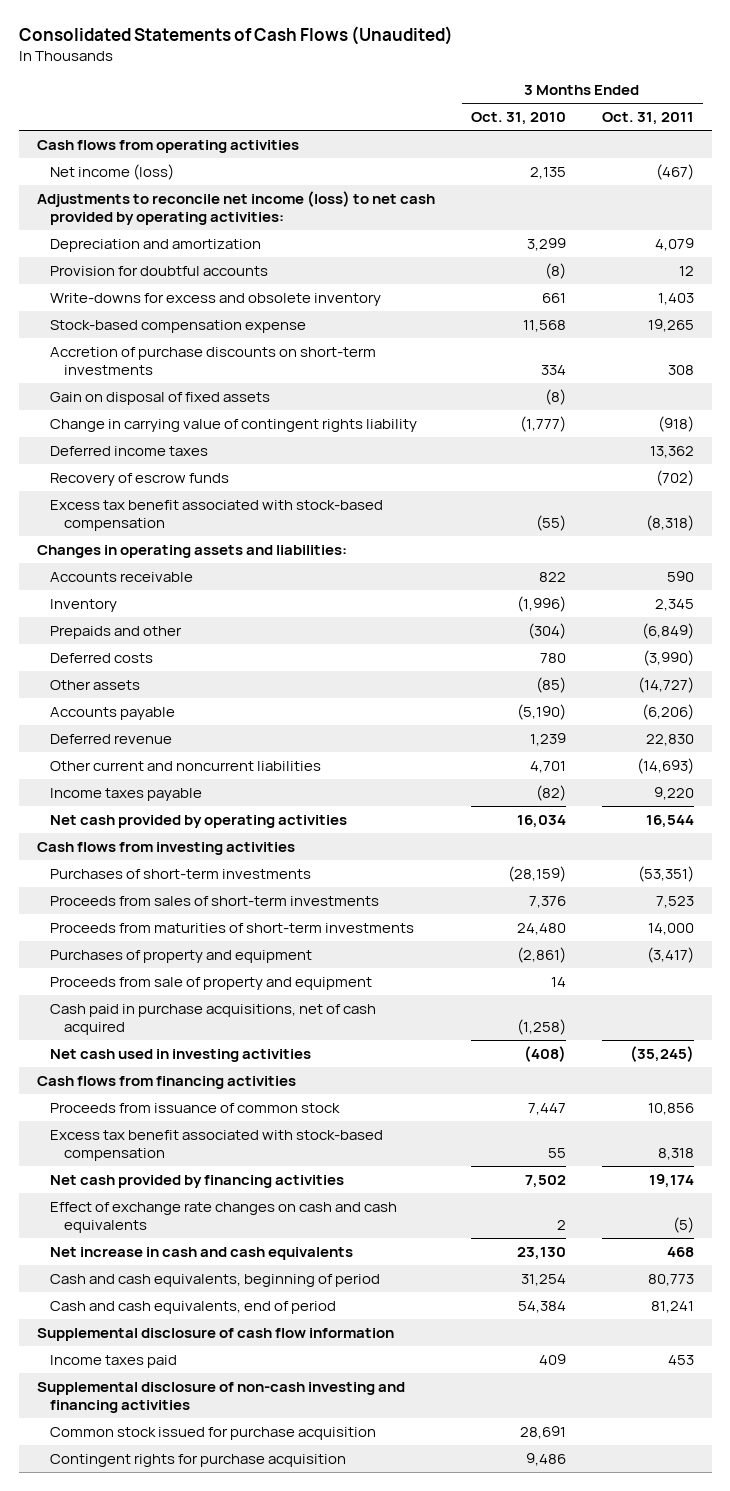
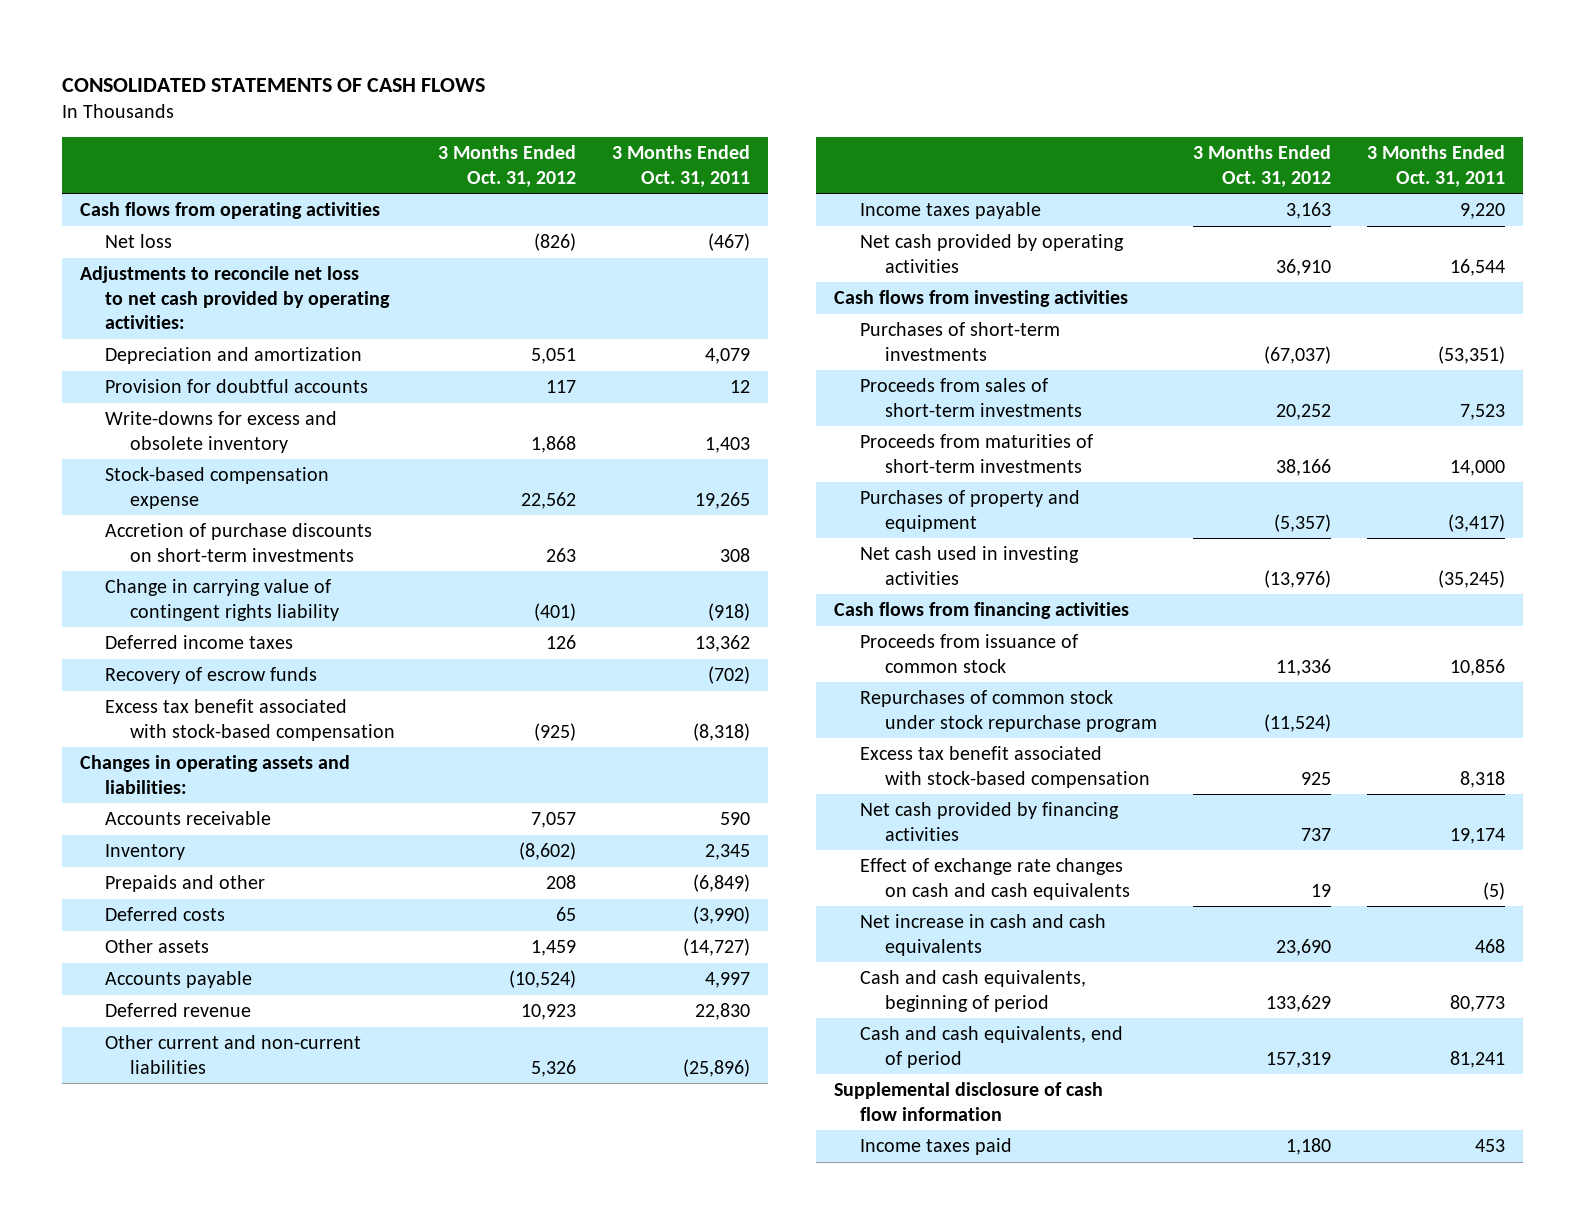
[18,26,453,46] Consolidated Statements of Cash Flows (Unaudited) -> [61,77,485,92] CONSOLIDATED STATEMENTS OF CASH FLOWS
[470,112,566,126] Oct. 31, 2010 -> none
none -> [438,145,577,187] 3 Months Ended Oct. 31, 2012
[50,163,175,180] Net income (loss) -> [105,234,173,249] Net loss
[36,190,435,226] Adjustments to reconcile net income (loss) to net cash provided by operating activities: -> [79,266,391,330] Adjustments to reconcile net loss to net cash provided by operating activities:
[50,391,271,405] Gain on disposal of fixed assets -> none
[641,703,694,720] (6,206) -> [705,972,751,989] 4,997
[50,760,322,771] Other current and noncurrent liabilities -> [105,1035,362,1074] Other current and non-current liabilities
[636,757,694,774] (14,693) -> [683,1058,751,1077] (25,896)
[50,976,373,990] Proceeds from sale of property and equipment -> none
[50,1003,377,1036] Cash paid in purchase acquisitions, net of cash acquired -> none
none -> [859,690,1157,732] Repurchases of common stock under stock repurchase program
[36,1381,405,1414] Supplemental disclosure of non-cash investing and financing activities -> none
[50,1426,377,1440] Common stock issued for purchase acquisition -> none
[50,1453,347,1467] Contingent rights for purchase acquisition -> none

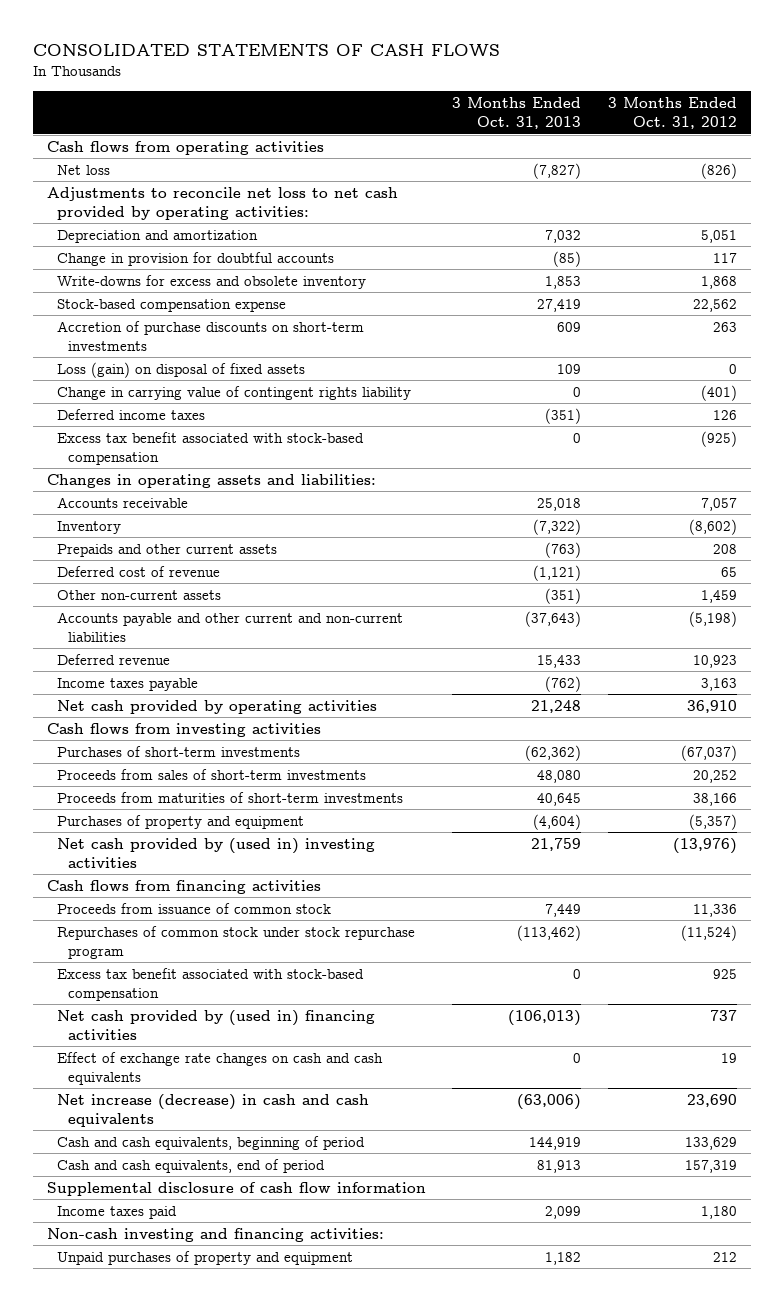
[612,145,751,187] 3 Months Ended Oct. 31, 2011 -> none
none -> [452,96,582,130] 3 Months Ended Oct. 31, 2013
[105,379,369,394] Provision for doubtful accounts -> [57,251,335,266] Change in provision for doubtful accounts
none -> [57,361,306,378] Loss (gain) on disposal of fixed assets
[105,667,318,685] Recovery of escrow funds -> none
[105,971,253,989] Accounts payable -> none
[105,875,266,893] Prepaids and other -> [57,543,278,557] Prepaids and other current assets
[105,907,226,922] Deferred costs -> [57,565,221,577] Deferred cost of revenue
[105,939,210,954] Other assets -> [57,589,222,600] Other non-current assets
none -> [57,611,404,642] Accounts payable and other current and non-current liabilities
[105,1035,362,1074] Other current and non-current liabilities -> none
[859,546,1079,585] Net cash used in investing activities -> [57,837,376,868] Net cash provided by (used in) investing activities
[859,802,1119,841] Net cash provided by financing activities -> [57,1009,376,1040] Net cash provided by (used in) financing activities
[859,914,1106,956] Net increase in cash and cash equivalents -> [57,1093,370,1127] Net increase (decrease) in cash and cash equivalents
none -> [46,1227,384,1242] Non-cash investing and financing activities:
none -> [57,1250,354,1265] Unpaid purchases of property and equipment

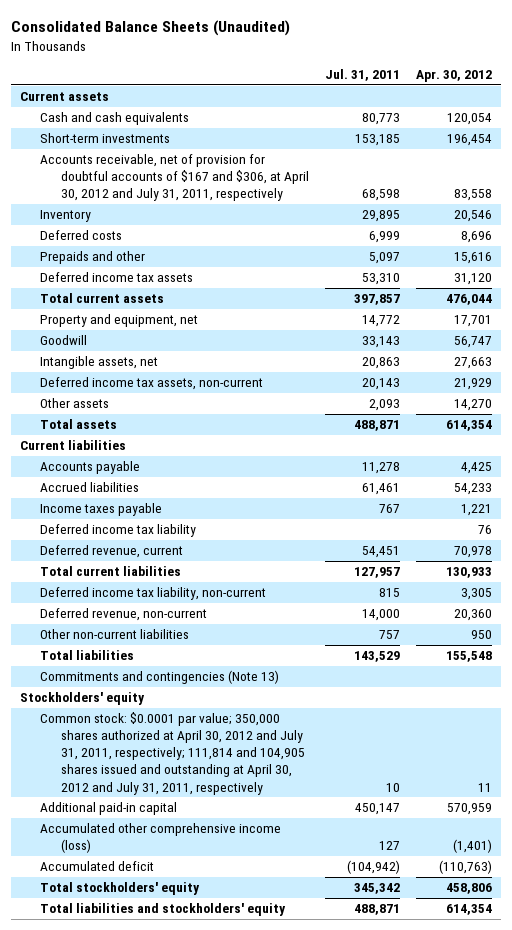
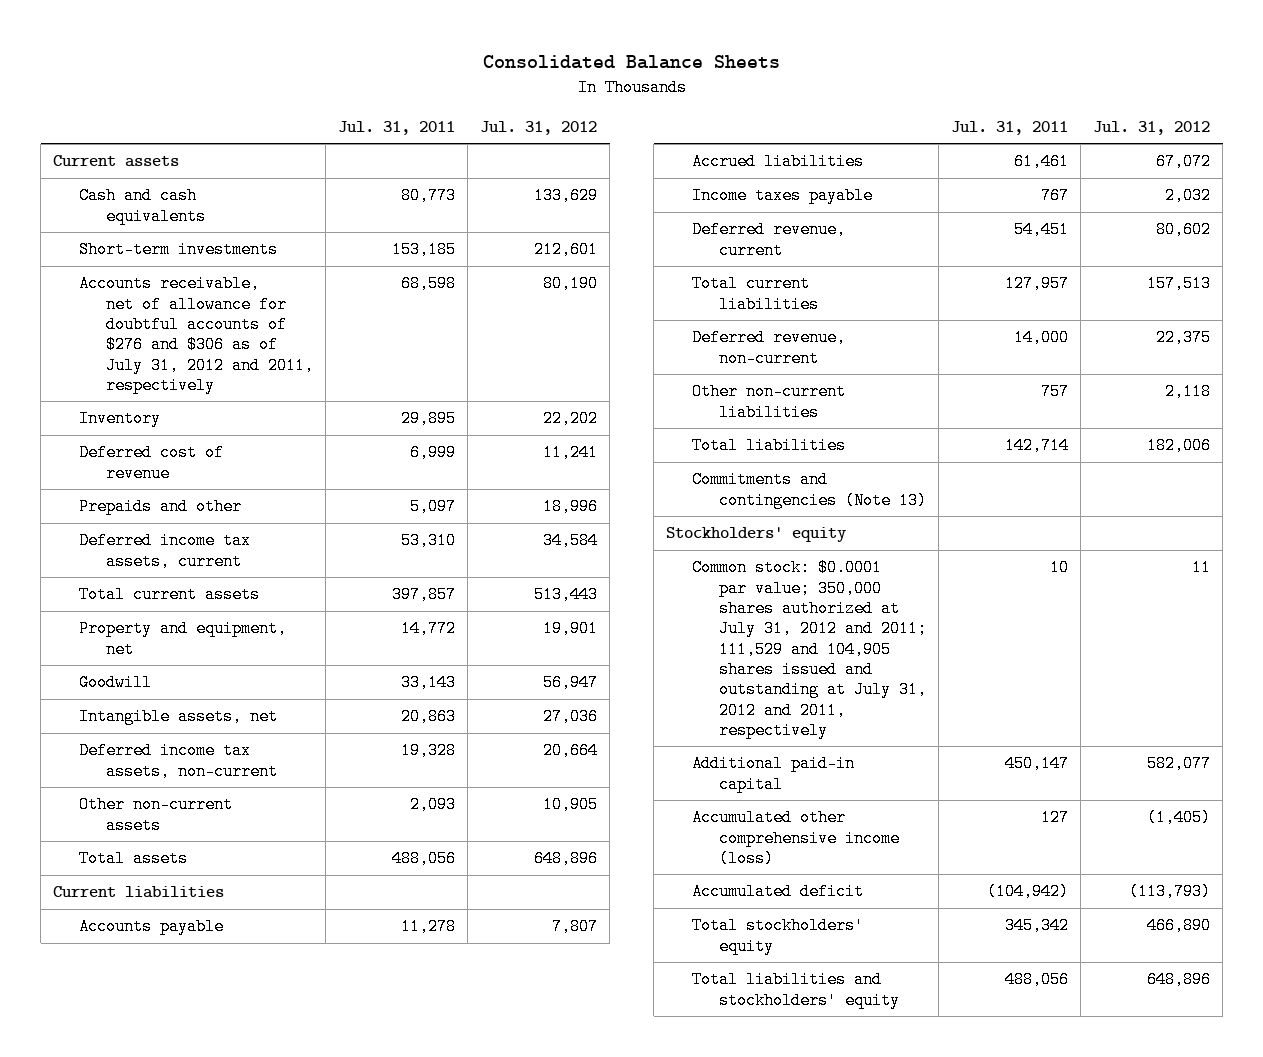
[11,20,291,37] Consolidated Balance Sheets (Unaudited) -> [482,55,780,70] Consolidated Balance Sheets
[416,70,493,83] Apr. 30, 2012 -> none
none -> [479,120,597,135] Jul. 31, 2012
[40,154,309,202] Accounts receivable, net of provision for doubtful accounts of $167 and $306, at April 30, 2012 and July 31, 2011, respectively -> [79,275,314,394] Accounts receivable, net of allowance for doubtful accounts of $276 and $306 as of July 31, 2012 and 2011, respectively
[40,230,123,241] Deferred costs -> [79,444,225,482] Deferred cost of revenue
[40,272,194,283] Deferred income tax assets -> [79,532,252,570] Deferred income tax assets, current
[362,378,401,391] 20,143 -> [400,742,456,760] 19,328
[40,398,110,409] Other assets -> [79,796,234,834] Other non-current assets
[354,420,401,432] 488,871 -> [391,850,456,868] 488,056
[40,524,197,538] Deferred income tax liability -> none
[40,587,267,601] Deferred income tax liability, non-current -> none
[354,651,401,663] 143,529 -> [1004,437,1069,455] 142,714
[40,712,305,795] Common stock: $0.0001 par value; 350,000 shares authorized at April 30, 2012 and July 31, 2011, respectively; 111,814 and 104,905 shares issued and outstanding at April 30, 2012 and July 31, 2011, respectively -> [692,559,927,739] Common stock: $0.0001 par value; 350,000 shares authorized at July 31, 2012 and 2011; 111,529 and 104,905 shares issued and outstanding at July 31, 2012 and 2011, respectively
[354,904,401,916] 488,871 -> [1004,971,1069,989] 488,056

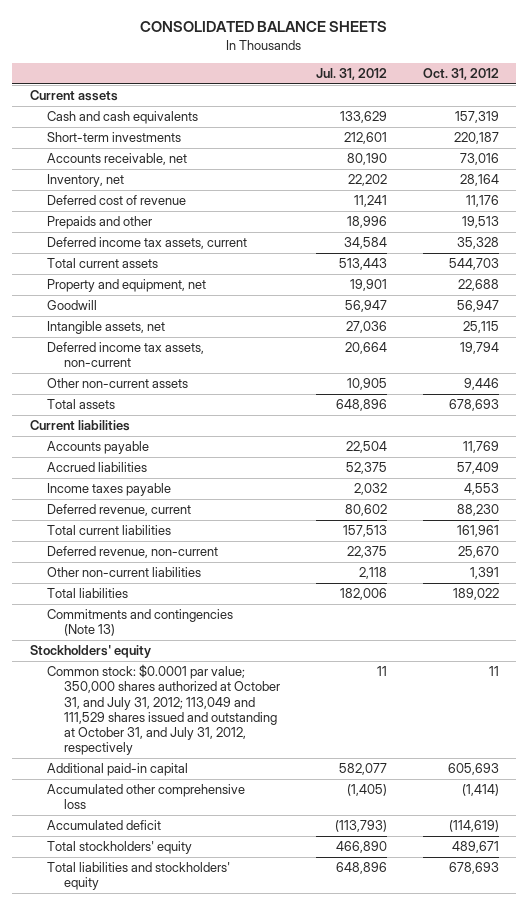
[482,55,780,70] Consolidated Balance Sheets -> [140,21,388,33] CONSOLIDATED BALANCE SHEETS
[337,120,455,135] Jul. 31, 2011 -> none
none -> [422,68,499,81] Oct. 31, 2012
[79,275,314,394] Accounts receivable, net of allowance for doubtful accounts of $276 and $306 as of July 31, 2012 and 2011, respectively -> [47,153,188,166] Accounts receivable, net
[79,410,162,428] Inventory -> [47,174,125,188] Inventory, net
[551,918,598,936] 7,807 -> [345,441,387,454] 22,504
[1155,153,1211,171] 67,072 -> [345,462,387,475] 52,375
[692,559,927,739] Common stock: $0.0001 par value; 350,000 shares authorized at July 31, 2012 and 2011; 111,529 and 104,905 shares issued and outstanding at July 31, 2012 and 2011, respectively -> [47,664,281,756] Common stock: $0.0001 par value; 350,000 shares authorized at October 31, and July 31, 2012; 113,049 and 111,529 shares issued and outstanding at October 31, and July 31, 2012, respectively
[692,809,900,867] Accumulated other comprehensive income (loss) -> [47,784,246,810] Accumulated other comprehensive loss

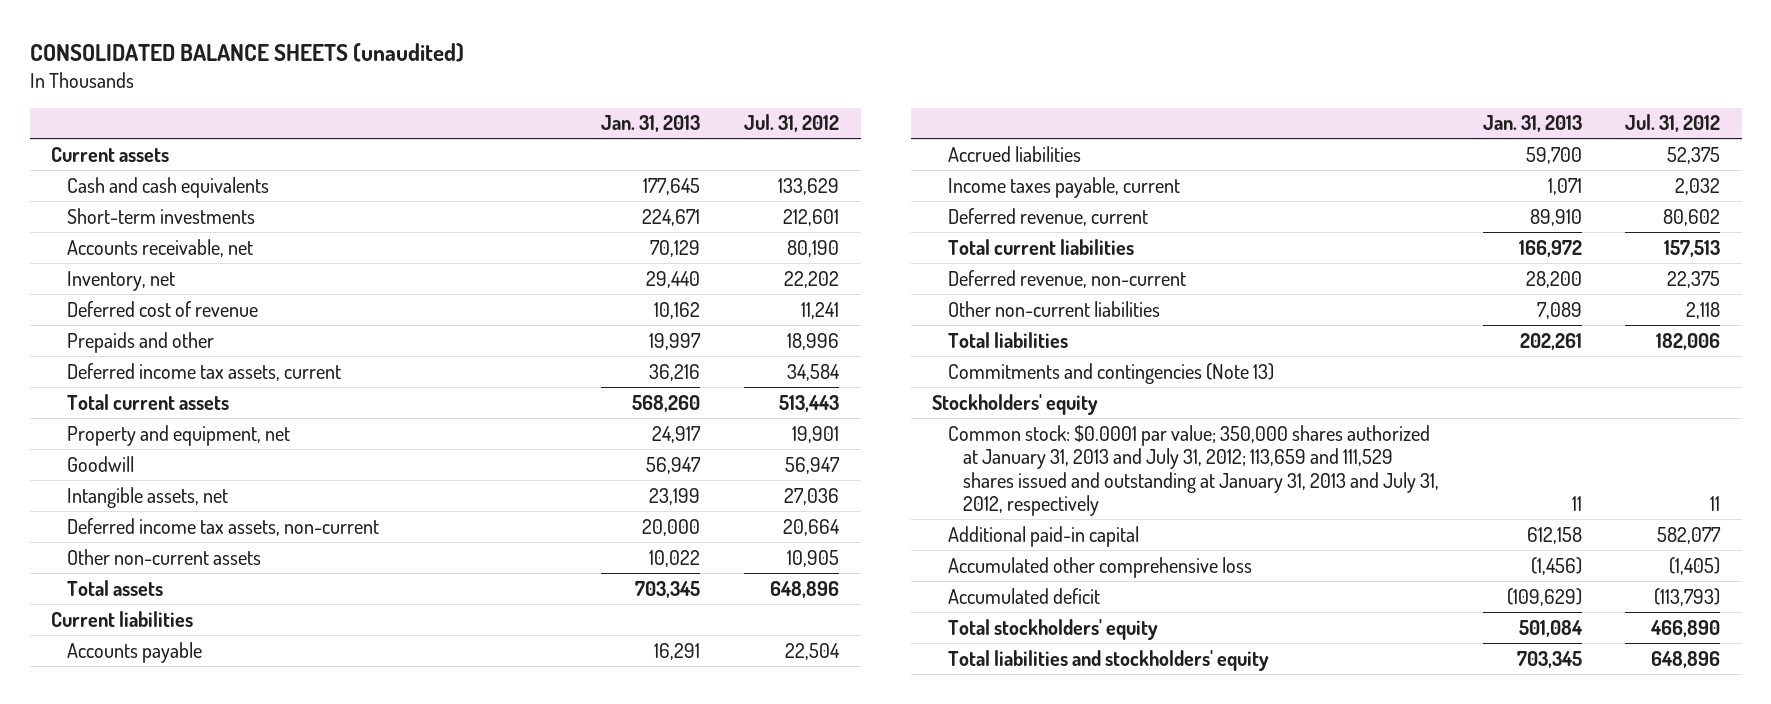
[140,21,388,33] CONSOLIDATED BALANCE SHEETS -> [29,42,464,62] CONSOLIDATED BALANCE SHEETS (unaudited)
[422,68,499,81] Oct. 31, 2012 -> none
none -> [601,115,701,133] Jan. 31, 2013
[47,483,172,497] Income taxes payable -> [947,176,1180,198] Income taxes payable, current
[47,664,281,756] Common stock: $0.0001 par value; 350,000 shares authorized at October 31, and July 31, 2012; 113,049 and 111,529 shares issued and outstanding at October 31, and July 31, 2012, respectively -> [947,424,1440,516] Common stock: $0.0001 par value; 350,000 shares authorized at January 31, 2013 and July 31, 2012; 113,659 and 111,529 shares issued and outstanding at January 31, 2013 and July 31, 2012, respectively

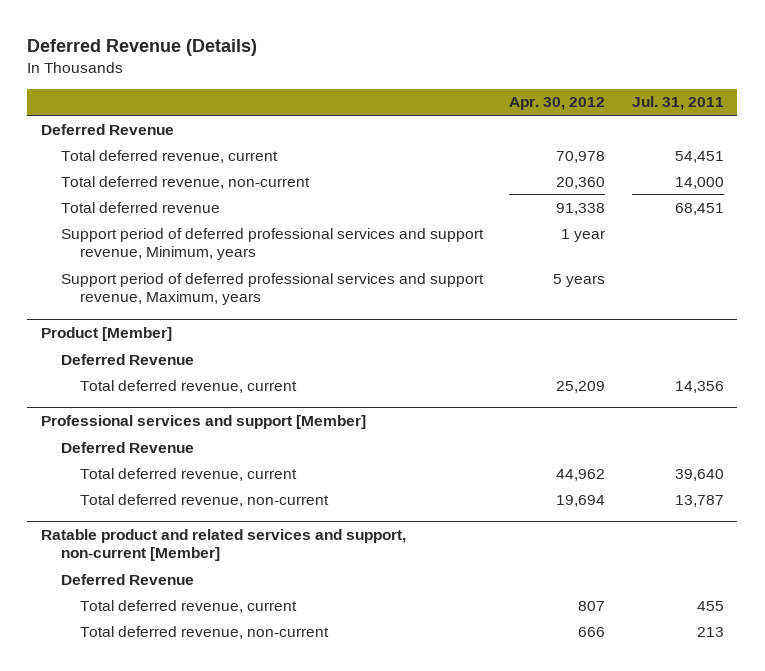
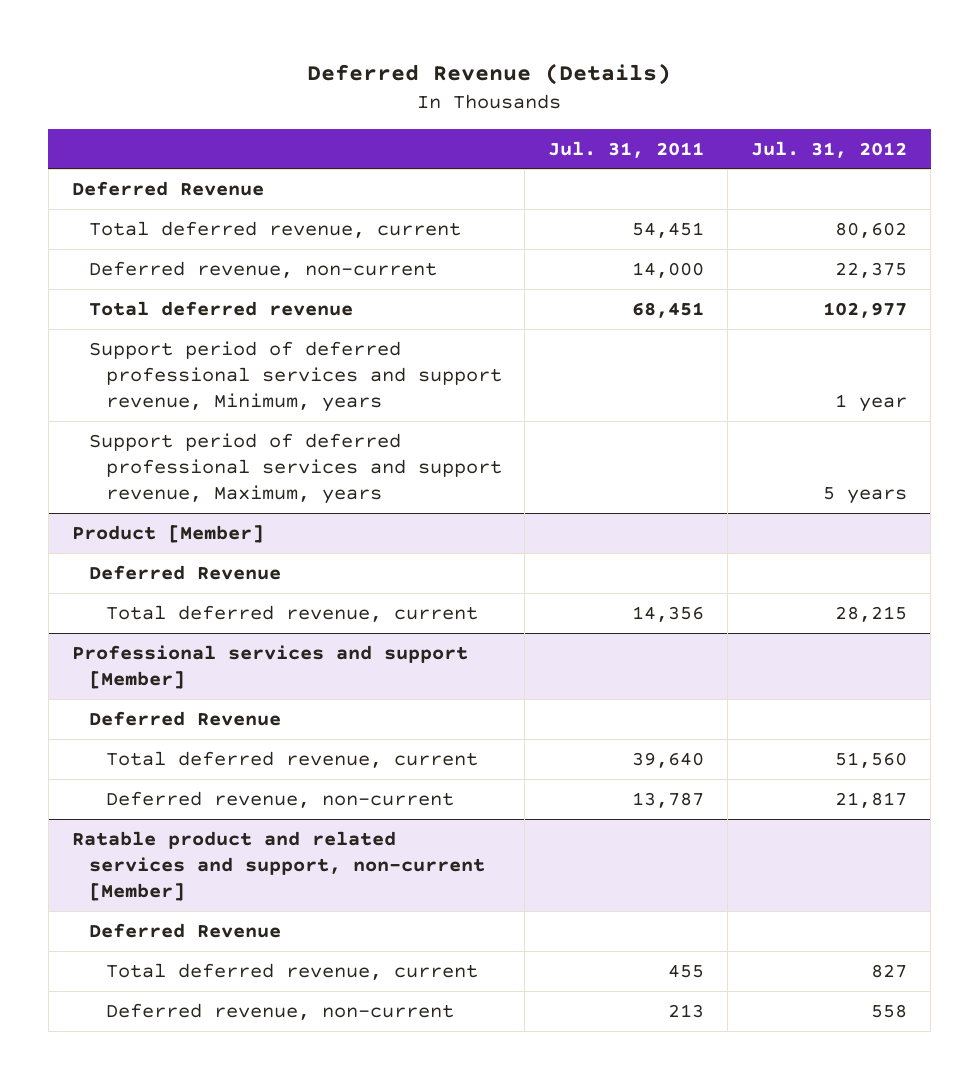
[509,97,606,111] Apr. 30, 2012 -> none
none -> [751,140,908,158] Jul. 31, 2012
[60,175,310,189] Total deferred revenue, non-current -> [88,260,437,278] Deferred revenue, non-current
[80,493,330,507] Total deferred revenue, non-current -> [105,790,454,808] Deferred revenue, non-current
[80,625,330,639] Total deferred revenue, non-current -> [105,1002,454,1020] Deferred revenue, non-current

